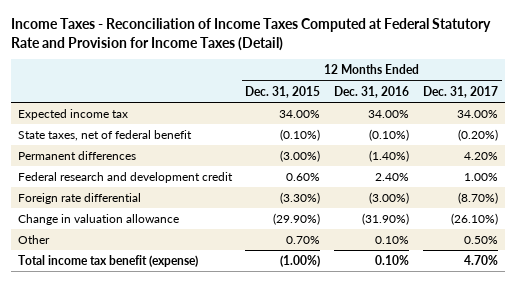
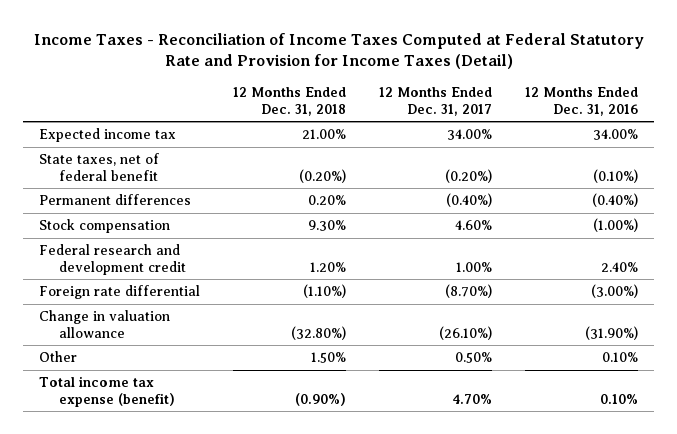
[245,85,321,98] Dec. 31, 2015 -> none
none -> [233,86,347,116] 12 Months Ended Dec. 31, 2018
[369,150,410,163] (1.40%) -> [591,193,638,208] (0.40%)
[464,152,499,161] 4.20% -> [445,193,492,208] (0.40%)
none -> [39,219,171,234] Stock compensation
[17,255,198,268] Total income tax benefit (expense) -> [39,376,176,407] Total income tax expense (benefit)

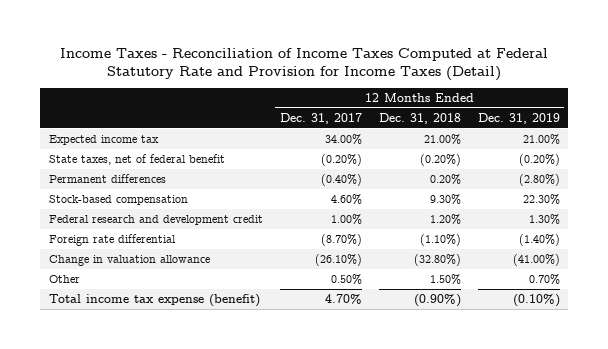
[524,86,638,116] 12 Months Ended Dec. 31, 2016 -> none
none -> [477,112,560,124] Dec. 31, 2019
[39,219,171,234] Stock compensation -> [48,195,188,206] Stock-based compensation

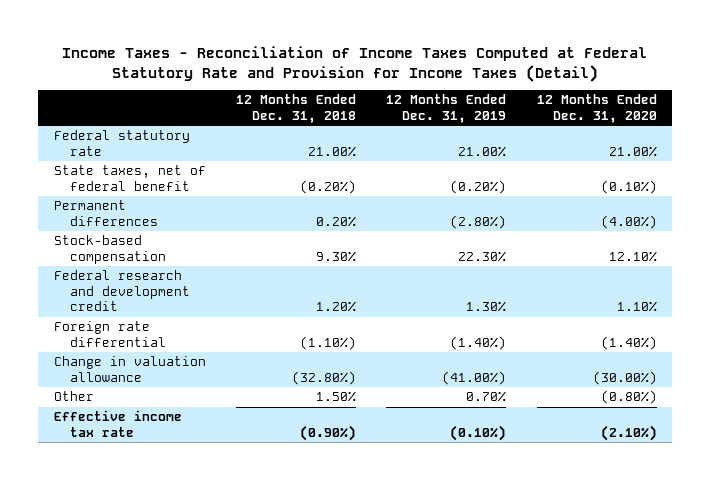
[279,112,362,124] Dec. 31, 2017 -> none
none -> [536,94,657,123] 12 Months Ended Dec. 31, 2020
[48,135,159,146] Expected income tax -> [53,130,190,156] Federal statutory rate
[48,294,260,308] Total income tax expense (benefit) -> [53,410,182,437] Effective income tax rate

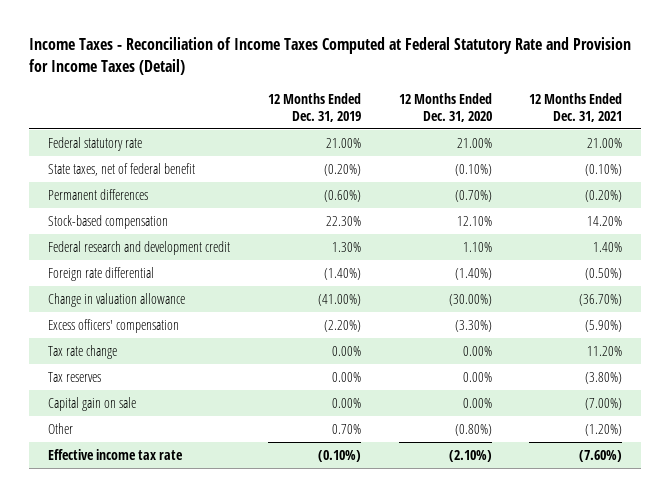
[235,94,356,123] 12 Months Ended Dec. 31, 2018 -> none
none -> [529,93,623,122] 12 Months Ended Dec. 31, 2021
[450,214,507,229] (2.80%) -> [323,190,361,203] (0.60%)
[600,214,657,229] (4.00%) -> [454,190,492,203] (0.70%)
none -> [47,319,179,334] Excess officers' compensation
none -> [47,345,117,360] Tax rate change
none -> [47,372,101,383] Tax reserves
none -> [47,397,136,412] Capital gain on sale

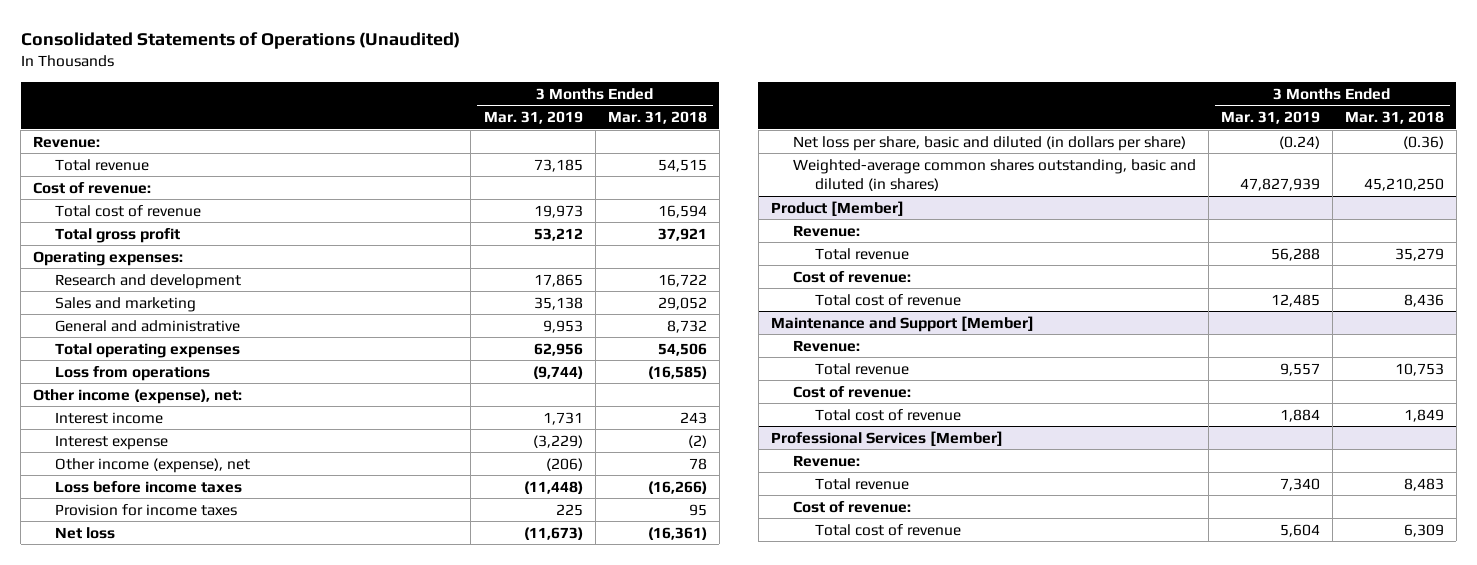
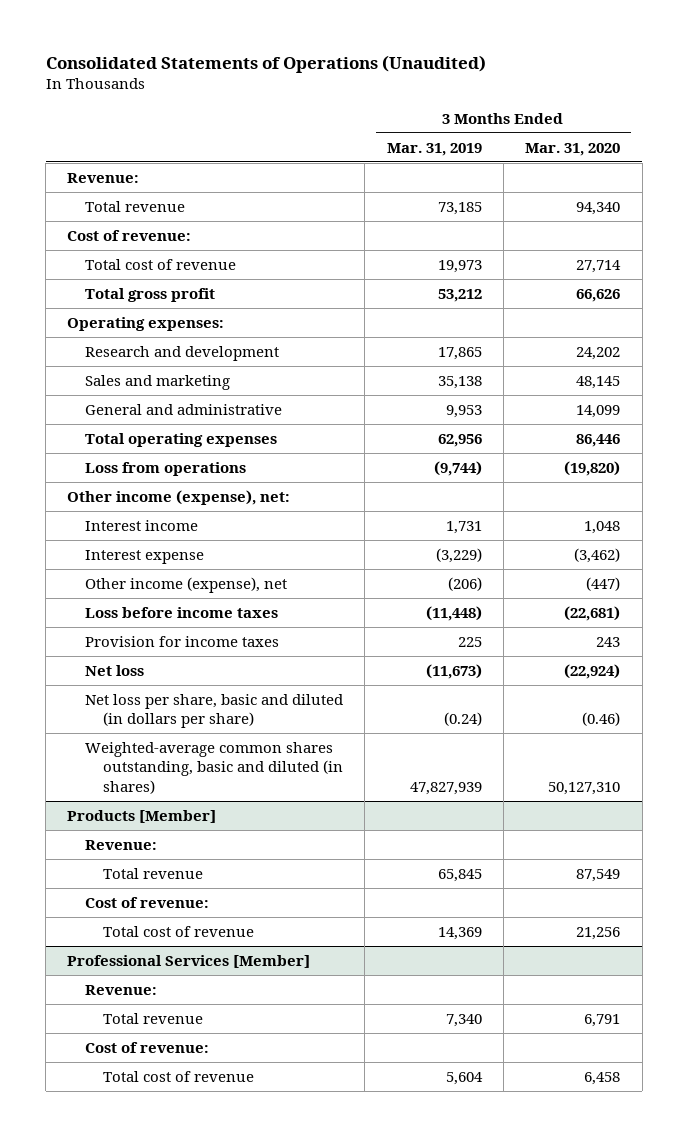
[607,111,707,125] Mar. 31, 2018 -> none
none -> [525,142,621,156] Mar. 31, 2020
[792,224,860,237] Revenue: -> none
[814,247,909,260] Total revenue -> none
[792,270,911,283] Cost of revenue: -> none
[814,293,961,306] Total cost of revenue -> none
[770,315,1034,332] Maintenance and Support [Member] -> none
[770,200,904,216] Product [Member] -> [67,809,217,823] Products [Member]
[1279,362,1320,376] 9,557 -> [437,868,482,882] 65,845
[1279,408,1320,422] 1,884 -> [437,926,482,940] 14,369

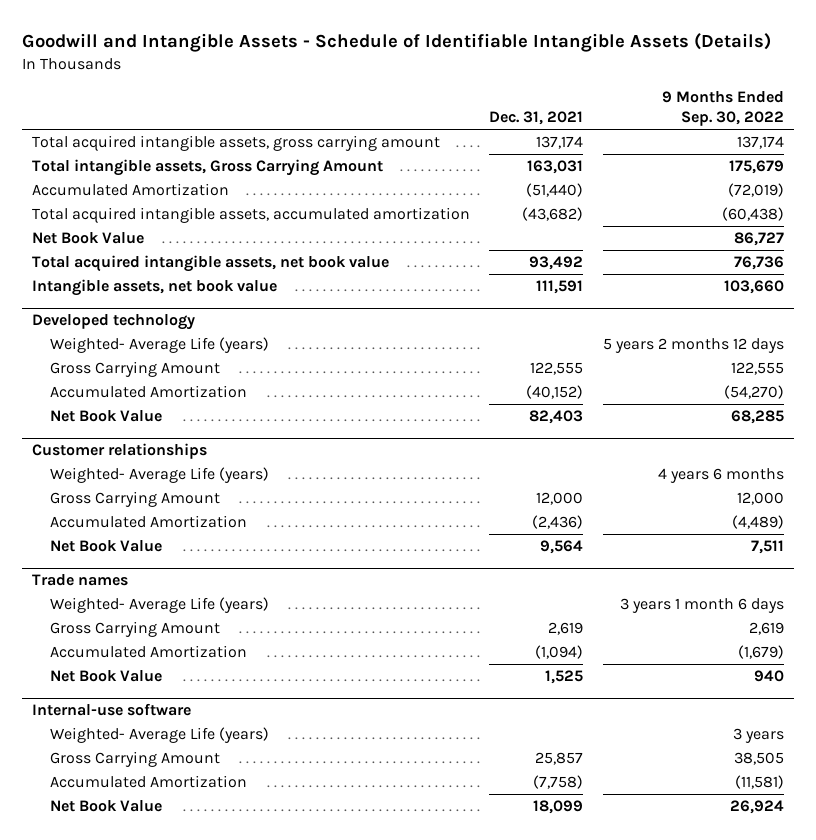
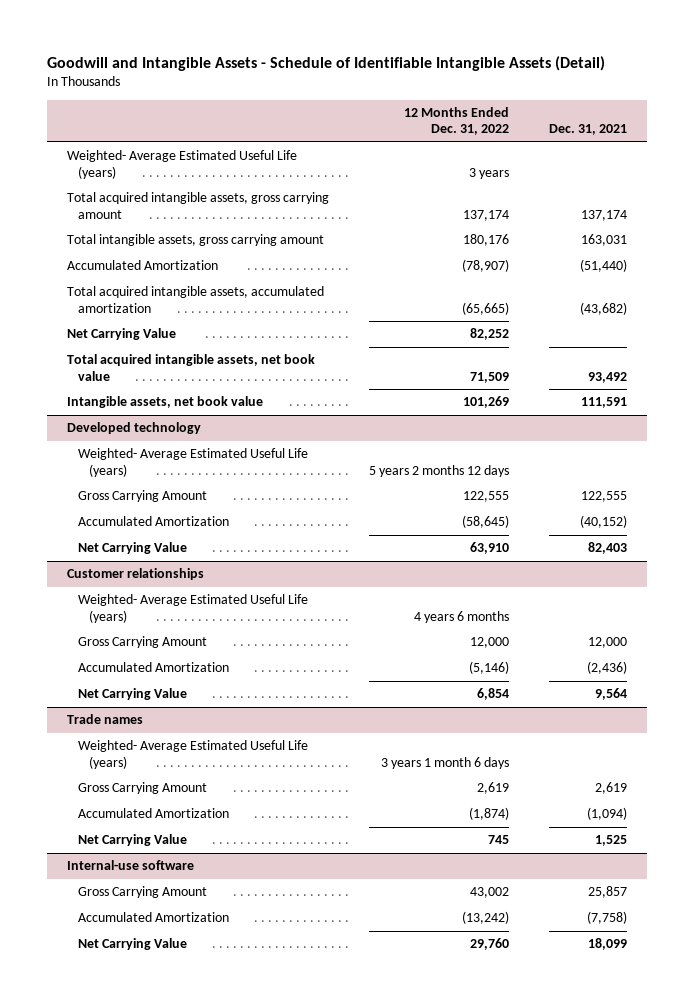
[22,33,772,53] Goodwill and Intangible Assets - Schedule of Identifiable Intangible Assets (Details) -> [47,55,606,71] Goodwill and Intangible Assets - Schedule of Identifiable Intangible Assets (Detail)
[662,91,785,127] 9 Months Ended Sep. 30, 2022 -> none
none -> [403,106,509,136] 12 Months Ended Dec. 31, 2022
none -> [67,150,298,179] Weighted- Average Estimated Useful Life (years)
[31,159,383,177] Total intangible assets, Gross Carrying Amount -> [67,234,325,247] Total intangible assets, gross carrying amount
[31,232,144,245] Net Book Value -> [67,328,177,341] Net Carrying Value
[50,337,270,354] Weighted- Average Life (years) -> [77,448,308,477] Weighted- Average Estimated Useful Life (years)
[50,410,163,423] Net Book Value -> [77,542,187,555] Net Carrying Value
[50,467,270,484] Weighted- Average Life (years) -> [77,594,308,623] Weighted- Average Estimated Useful Life (years)
[50,540,163,553] Net Book Value -> [77,688,187,701] Net Carrying Value
[50,597,270,614] Weighted- Average Life (years) -> [77,740,308,769] Weighted- Average Estimated Useful Life (years)
[50,670,163,683] Net Book Value -> [77,834,187,847] Net Carrying Value
[50,727,270,744] Weighted- Average Life (years) -> none
[50,800,163,813] Net Book Value -> [77,938,187,951] Net Carrying Value

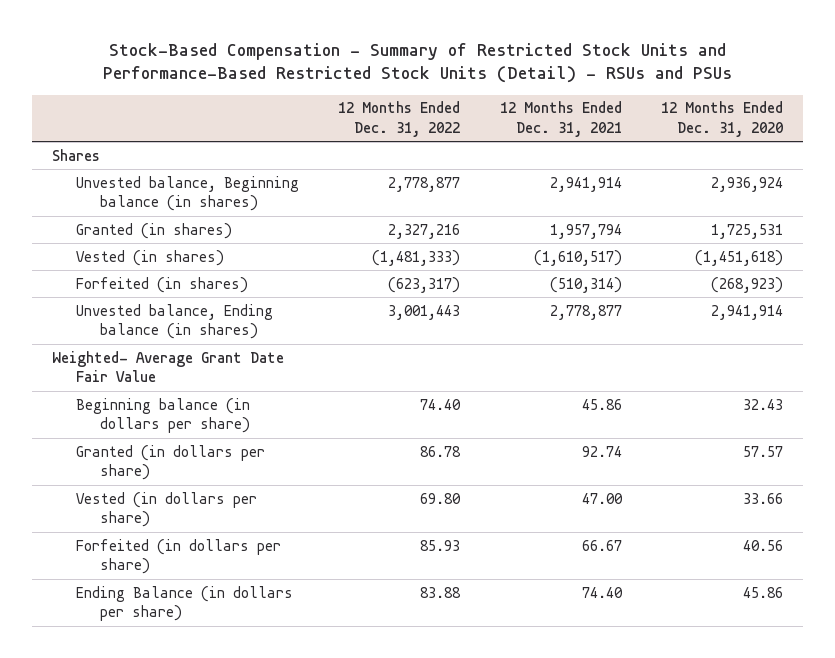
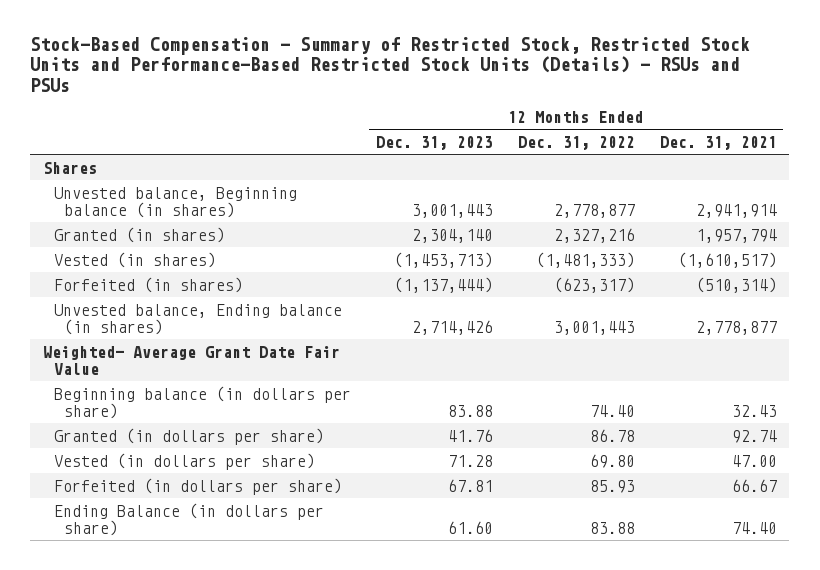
[102,42,732,84] Stock-Based Compensation - Summary of Restricted Stock Units and Performance-Based Restricted Stock Units (Detail) - RSUs and PSUs -> [30,36,751,92] Stock-Based Compensation - Summary of Restricted Stock, Restricted Stock Units and Performance-Based Restricted Stock Units (Details) - RSUs and PSUs
[661,101,784,137] 12 Months Ended Dec. 31, 2020 -> none
none -> [375,136,493,151] Dec. 31, 2023
[581,398,622,410] 45.86 -> [731,404,777,417] 32.43

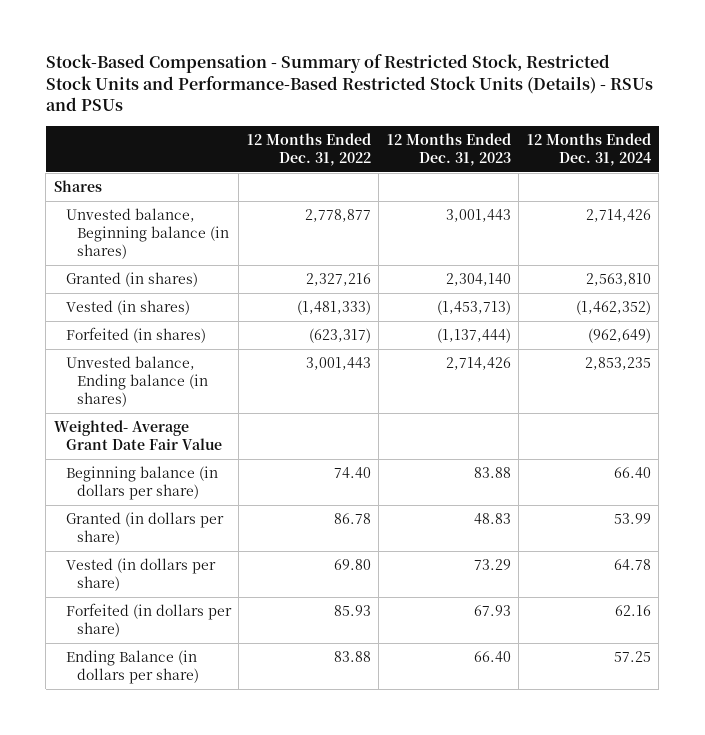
[659,136,777,151] Dec. 31, 2021 -> none
none -> [526,132,651,166] 12 Months Ended Dec. 31, 2024
[447,428,493,442] 41.76 -> [473,513,511,525] 48.83
[447,454,493,467] 71.28 -> [473,559,511,571] 73.29
[447,478,493,492] 67.81 -> [473,605,511,617] 67.93
[447,520,493,534] 61.60 -> [473,651,511,663] 66.40

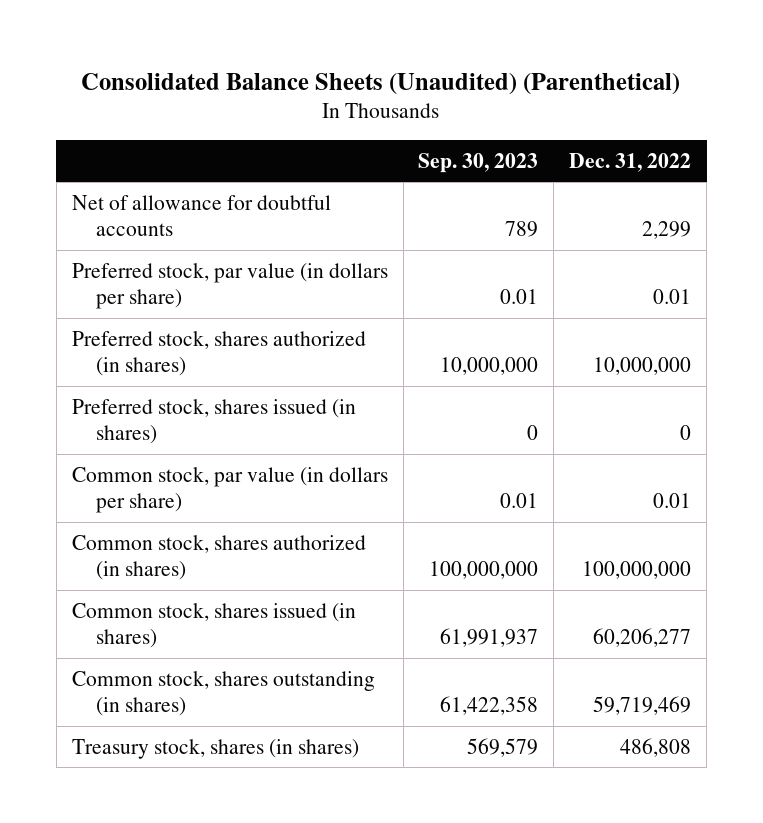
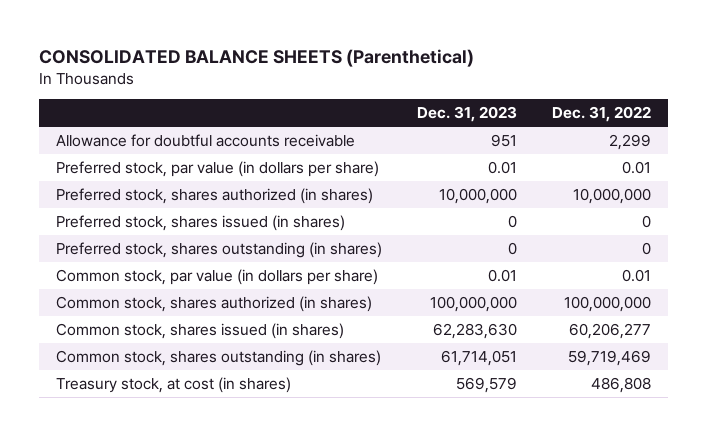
[81,72,681,95] Consolidated Balance Sheets (Unaudited) (Parenthetical) -> [38,48,474,67] CONSOLIDATED BALANCE SHEETS (Parenthetical)
[418,152,539,173] Sep. 30, 2023 -> none
none -> [417,106,518,123] Dec. 31, 2023
[71,194,331,237] Net of allowance for doubtful accounts -> [56,133,356,147] Allowance for doubtful accounts receivable
none -> [56,241,383,258] Preferred stock, shares outstanding (in shares)
[71,738,359,759] Treasury stock, shares (in shares) -> [56,376,292,393] Treasury stock, at cost (in shares)

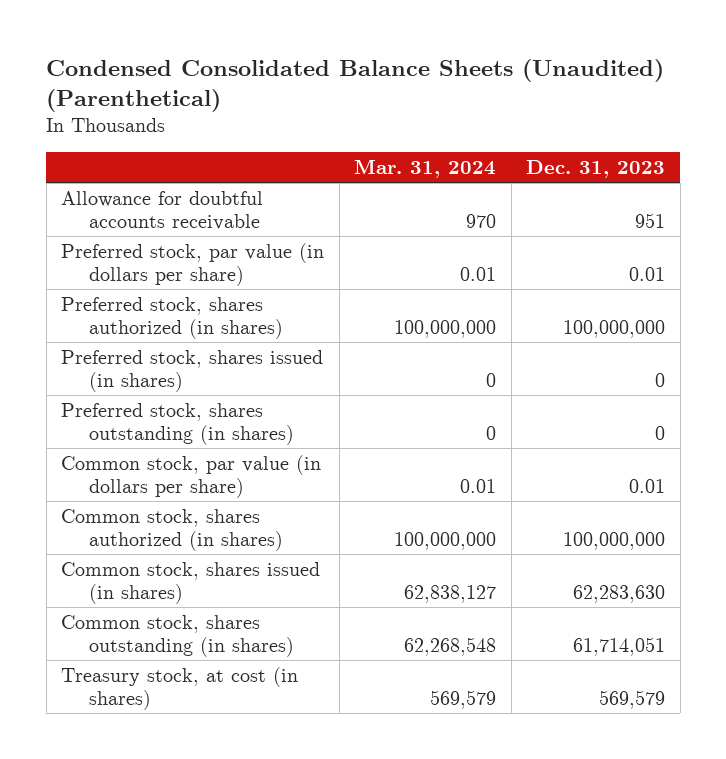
[38,48,474,67] CONSOLIDATED BALANCE SHEETS (Parenthetical) -> [46,59,665,113] Condensed Consolidated Balance Sheets (Unaudited) (Parenthetical)
[551,106,651,123] Dec. 31, 2022 -> none
none -> [354,158,497,178] Mar. 31, 2024
[439,187,518,204] 10,000,000 -> [563,319,666,338] 100,000,000

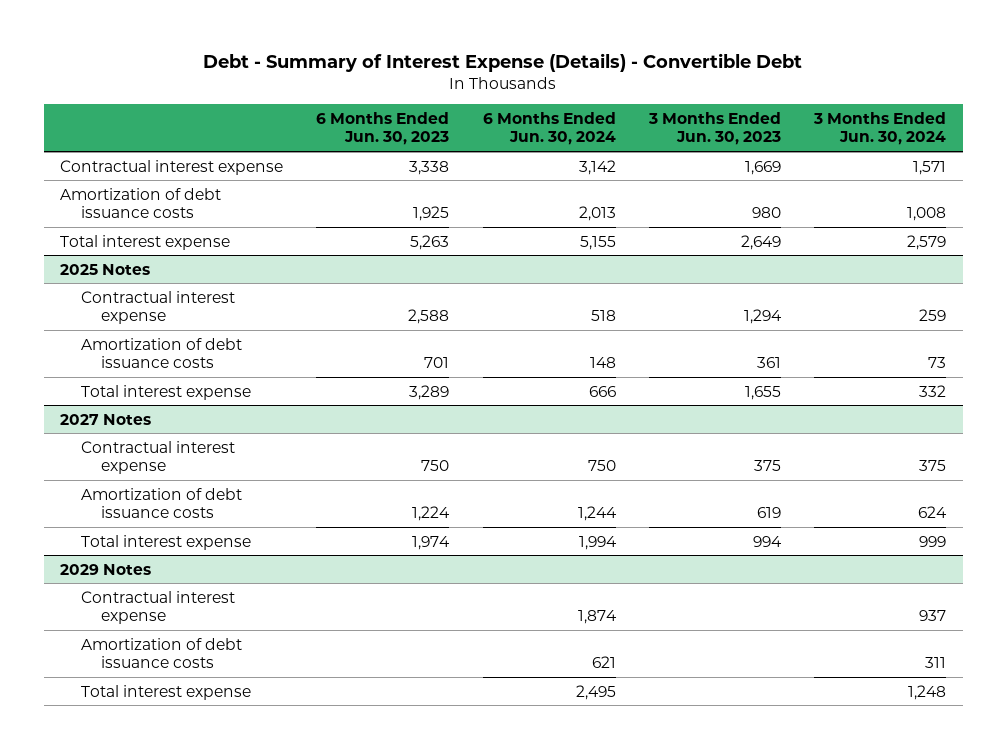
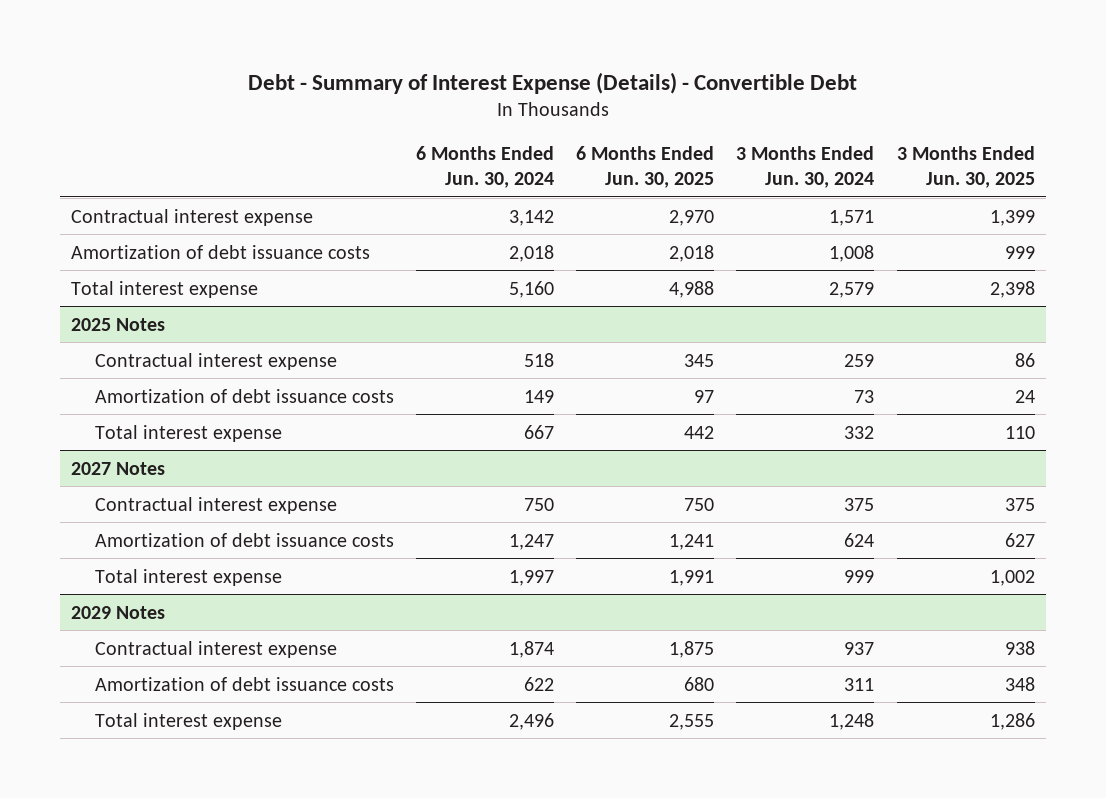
[316,111,450,146] 6 Months Ended Jun. 30, 2023 -> none
[647,111,781,146] 3 Months Ended Jun. 30, 2023 -> none
none -> [576,146,715,188] 6 Months Ended Jun. 30, 2025
none -> [896,146,1035,188] 3 Months Ended Jun. 30, 2025
[578,206,616,222] 2,013 -> [508,244,554,262] 2,018
[579,235,616,250] 5,155 -> [508,280,554,298] 5,160
[589,357,616,369] 148 -> [523,389,554,403] 149
[588,385,616,397] 666 -> [523,424,554,439] 667
[577,506,617,522] 1,244 -> [508,533,554,550] 1,247
[578,535,617,550] 1,994 -> [508,569,554,586] 1,997
[591,656,616,669] 621 -> [523,676,554,691] 622
[575,684,616,700] 2,495 -> [508,712,554,730] 2,496

